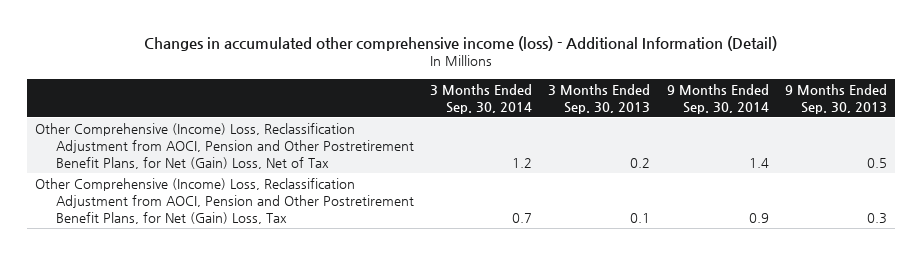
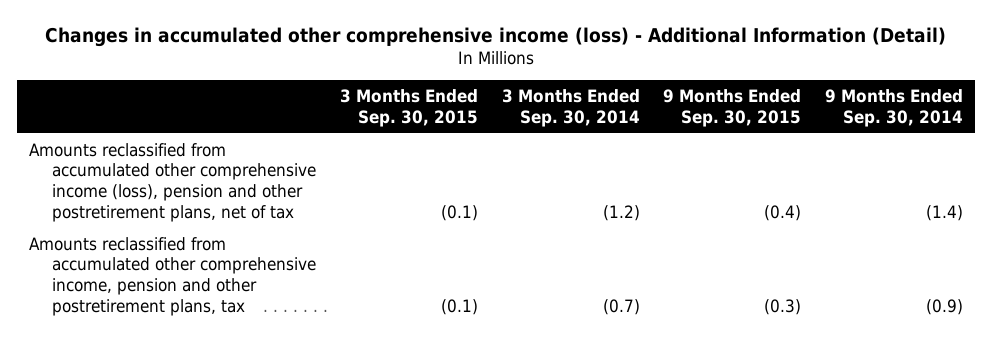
[548,83,651,114] 3 Months Ended Sep. 30, 2013 -> none
[785,83,888,114] 9 Months Ended Sep. 30, 2013 -> none
none -> [339,89,478,127] 3 Months Ended Sep. 30, 2015
none -> [663,89,802,127] 9 Months Ended Sep. 30, 2015
[35,123,414,170] Other Comprehensive (Income) Loss, Reclassification Adjustment from AOCI, Pension and Other Postretirement Benefit Plans, for Net (Gain) Loss, Net of Tax -> [28,142,316,222] Amounts reclassified from accumulated other comprehensive income (loss), pension and other postretirement plans, net of tax
[512,158,533,169] 1.2 -> [602,204,640,221] (1.2)
[748,158,769,169] 1.4 -> [926,204,964,221] (1.4)
[35,178,414,225] Other Comprehensive (Income) Loss, Reclassification Adjustment from AOCI, Pension and Other Postretirement Benefit Plans, for Net (Gain) Loss, Tax -> [28,236,316,316] Amounts reclassified from accumulated other comprehensive income, pension and other postretirement plans, tax
[512,213,533,224] 0.7 -> [602,298,640,315] (0.7)
[748,213,769,224] 0.9 -> [926,298,964,315] (0.9)

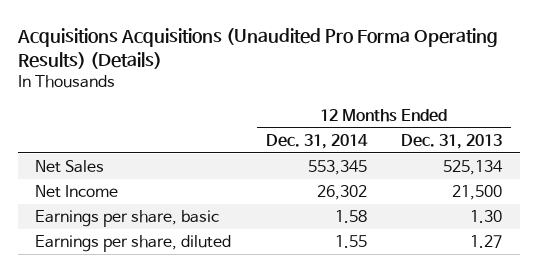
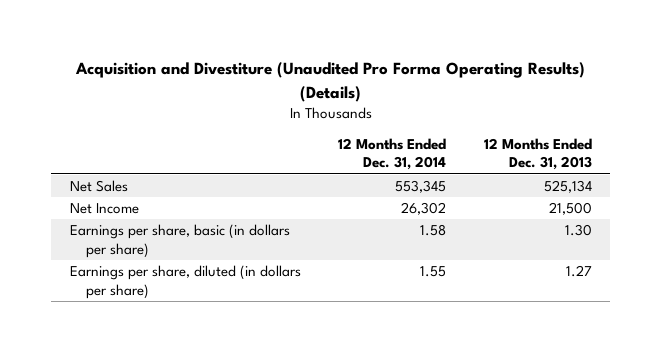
[16,28,498,70] Acquisitions Acquisitions (Unaudited Pro Forma Operating Results) (Details) -> [74,62,585,102] Acquisition and Divestiture (Unaudited Pro Forma Operating Results) (Details)
[35,210,220,228] Earnings per share, basic -> [69,224,290,258] Earnings per share, basic (in dollars per share)
[35,235,232,253] Earnings per share, diluted -> [69,265,301,299] Earnings per share, diluted (in dollars per share)

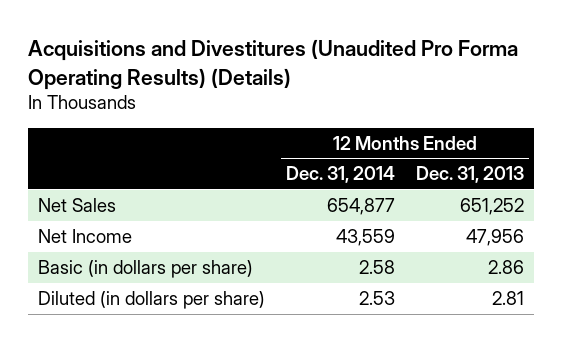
[74,62,585,102] Acquisition and Divestiture (Unaudited Pro Forma Operating Results) (Details) -> [27,39,518,90] Acquisitions and Divestitures (Unaudited Pro Forma Operating Results) (Details)
[395,180,447,194] 553,345 -> [326,198,395,216] 654,877
[543,180,592,194] 525,134 -> [459,198,524,216] 651,252
[401,202,447,216] 26,302 -> [335,229,395,247] 43,559
[548,202,592,216] 21,500 -> [465,229,524,247] 47,956
[69,224,290,258] Earnings per share, basic (in dollars per share) -> [37,260,253,279] Basic (in dollars per share)
[420,224,447,237] 1.58 -> [358,260,395,275] 2.58
[564,224,592,237] 1.30 -> [487,260,524,275] 2.86
[69,265,301,299] Earnings per share, diluted (in dollars per share) -> [37,291,265,310] Diluted (in dollars per share)
[420,266,447,278] 1.55 -> [358,291,395,306] 2.53
[565,265,592,278] 1.27 -> [491,291,524,306] 2.81

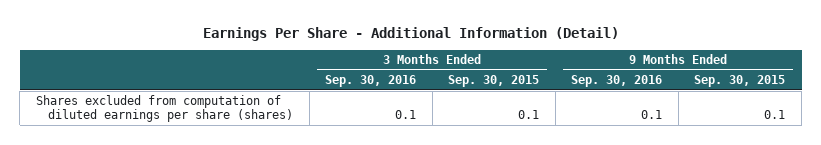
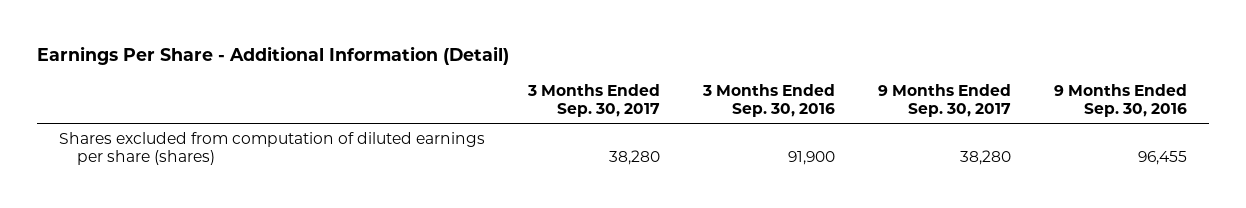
[448,74,540,87] Sep. 30, 2015 -> none
[694,74,786,87] Sep. 30, 2015 -> none
none -> [526,84,660,118] 3 Months Ended Sep. 30, 2017
none -> [878,84,1012,118] 9 Months Ended Sep. 30, 2017
[395,110,417,120] 0.1 -> [788,150,836,165] 91,900
[641,110,663,120] 0.1 -> [1138,150,1188,165] 96,455

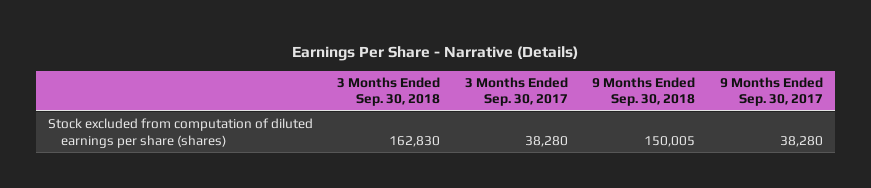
[37,46,510,66] Earnings Per Share - Additional Information (Detail) -> [292,46,579,62] Earnings Per Share - Narrative (Details)
[702,84,836,118] 3 Months Ended Sep. 30, 2016 -> none
[1054,84,1188,118] 9 Months Ended Sep. 30, 2016 -> none
none -> [337,76,441,107] 3 Months Ended Sep. 30, 2018
none -> [592,76,696,107] 9 Months Ended Sep. 30, 2018
[58,131,485,165] Shares excluded from computation of diluted earnings per share (shares) -> [48,118,314,148] Stock excluded from computation of diluted earnings per share (shares)

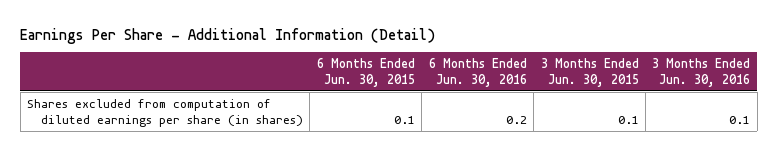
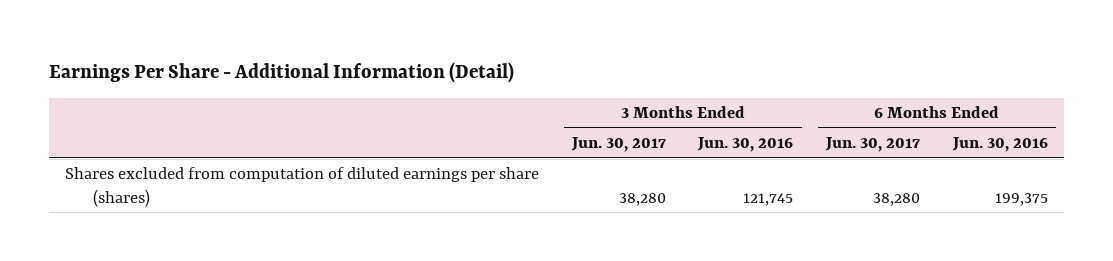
[316,57,415,87] 6 Months Ended Jun. 30, 2015 -> none
[540,57,639,87] 3 Months Ended Jun. 30, 2015 -> none
none -> [570,137,666,153] Jun. 30, 2017
none -> [825,137,921,153] Jun. 30, 2017
[27,98,303,127] Shares excluded from computation of diluted earnings per share (in shares) -> [65,167,540,207] Shares excluded from computation of diluted earnings per share (shares)
[505,115,527,124] 0.2 -> [994,192,1048,206] 199,375
[729,115,751,124] 0.1 -> [743,192,794,206] 121,745

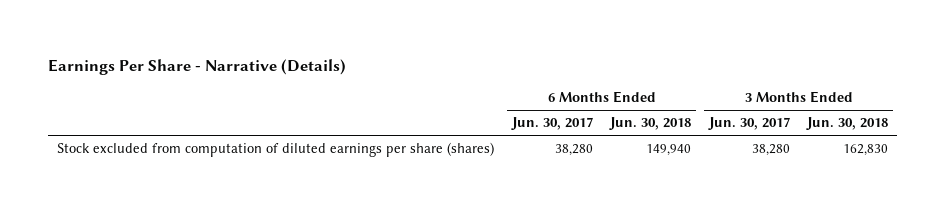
[48,62,514,84] Earnings Per Share - Additional Information (Detail) -> [48,58,347,75] Earnings Per Share - Narrative (Details)
[697,137,794,153] Jun. 30, 2016 -> none
[951,137,1048,153] Jun. 30, 2016 -> none
none -> [609,117,692,131] Jun. 30, 2018
none -> [806,117,889,131] Jun. 30, 2018
[65,167,540,207] Shares excluded from computation of diluted earnings per share (shares) -> [57,142,495,158] Stock excluded from computation of diluted earnings per share (shares)

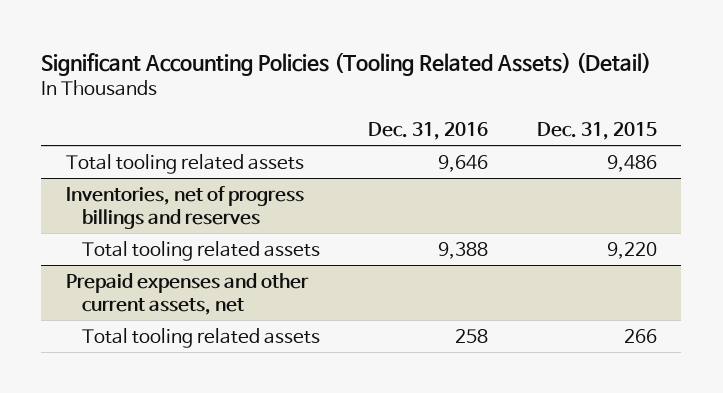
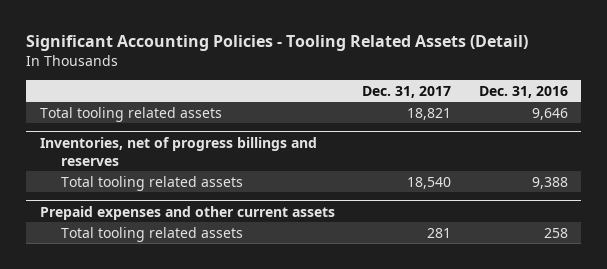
[41,52,652,77] Significant Accounting Policies (Tooling Related Assets) (Detail) -> [25,35,528,52] Significant Accounting Policies - Tooling Related Assets (Detail)
[536,121,657,140] Dec. 31, 2015 -> none
none -> [362,85,452,98] Dec. 31, 2017
[65,272,309,315] Prepaid expenses and other current assets, net -> [39,205,335,220] Prepaid expenses and other current assets

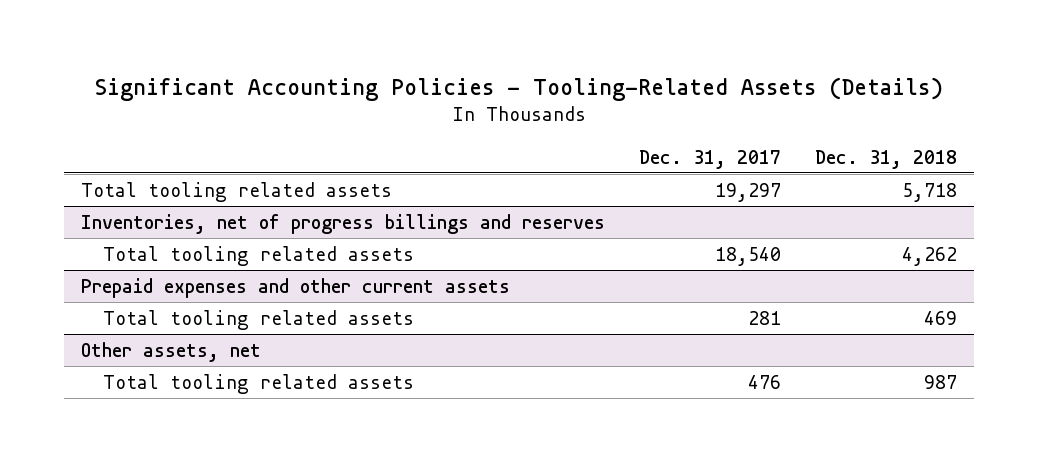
[25,35,528,52] Significant Accounting Policies - Tooling Related Assets (Detail) -> [94,76,944,101] Significant Accounting Policies - Tooling-Related Assets (Details)
[478,85,568,98] Dec. 31, 2016 -> none
none -> [814,149,957,169] Dec. 31, 2018
[407,107,452,120] 18,821 -> [715,182,782,202] 19,297
none -> [81,341,262,362] Other assets, net
none -> [103,373,415,394] Total tooling related assets

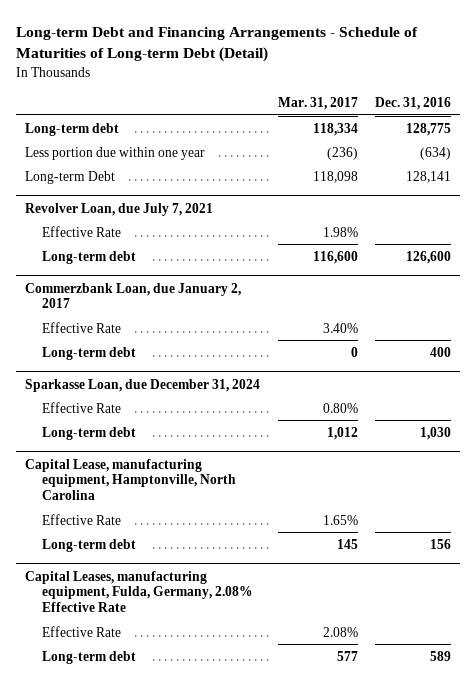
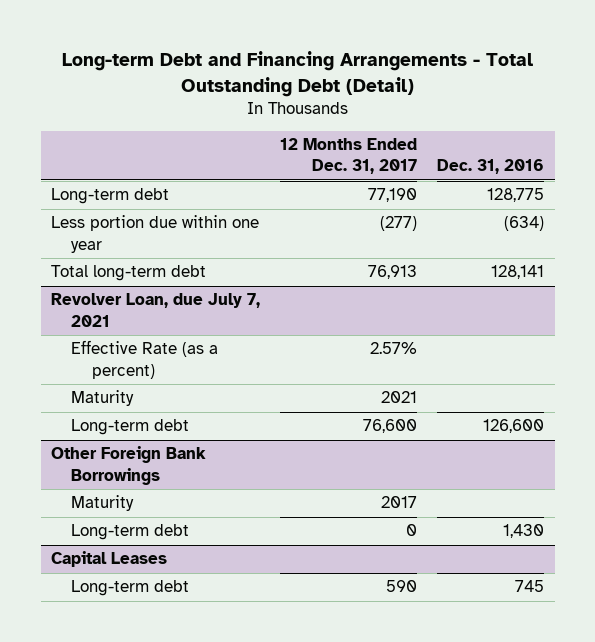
[15,26,418,63] Long-term Debt and Financing Arrangements - Schedule of Maturities of Long-term Debt (Detail) -> [61,51,533,98] Long-term Debt and Financing Arrangements - Total Outstanding Debt (Detail)
[277,96,358,110] Mar. 31, 2017 -> none
none -> [280,138,418,175] 12 Months Ended Dec. 31, 2017
[24,170,115,184] Long-term Debt -> [50,265,206,282] Total long-term debt
[42,225,122,237] Effective Rate -> [71,340,219,379] Effective Rate (as a percent)
none -> [71,390,135,407] Maturity
[42,321,122,333] Effective Rate -> none
[42,401,122,413] Effective Rate -> none
[24,458,237,501] Capital Lease, manufacturing equipment, Hamptonville, North Carolina -> none
[42,513,122,525] Effective Rate -> none
[42,538,137,552] Long-term debt -> none
[24,570,254,613] Capital Leases, manufacturing equipment, Fulda, Germany, 2.08% Effective Rate -> none
[42,625,122,637] Effective Rate -> none
[42,650,137,664] Long-term debt -> none
[24,282,241,309] Commerzbank Loan, due January 2, 2017 -> [50,446,206,485] Other Foreign Bank Borrowings
none -> [71,495,135,512] Maturity
[430,346,452,357] 400 -> [503,524,545,539] 1,430
[24,378,260,392] Sparkasse Loan, due December 31, 2024 -> [50,551,167,568] Capital Leases
[420,426,452,440] 1,030 -> [515,580,545,593] 745

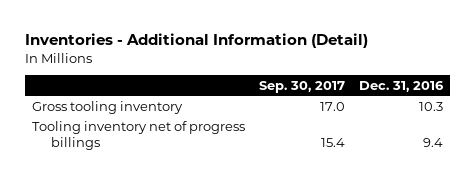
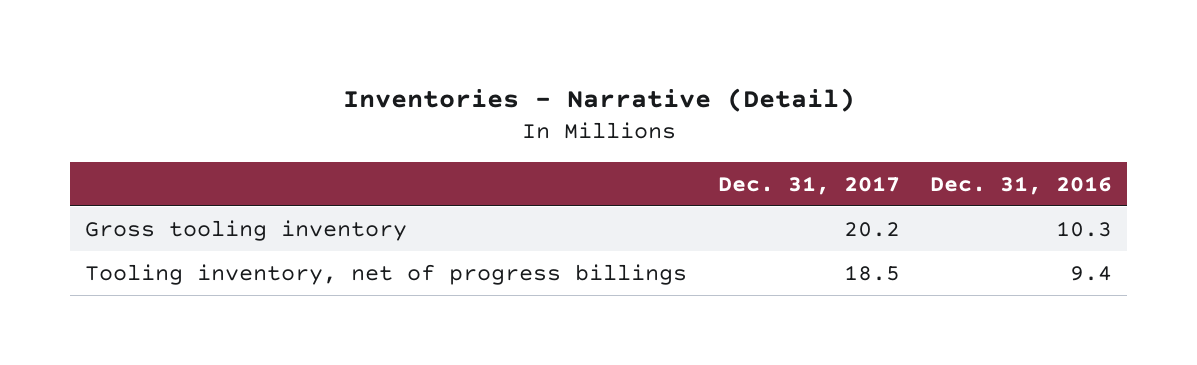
[25,33,369,49] Inventories - Additional Information (Detail) -> [342,87,855,112] Inventories - Narrative (Detail)
[258,80,345,93] Sep. 30, 2017 -> none
none -> [717,175,900,195] Dec. 31, 2017
[32,120,246,150] Tooling inventory net of progress billings -> [85,264,688,286] Tooling inventory, net of progress billings

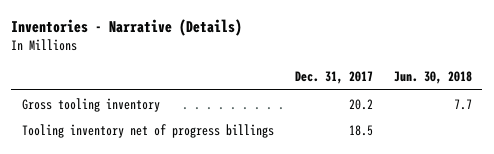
[342,87,855,112] Inventories - Narrative (Detail) -> [11,18,243,36] Inventories - Narrative (Details)
[929,175,1112,195] Dec. 31, 2016 -> none
none -> [393,71,472,85] Jun. 30, 2018
[85,264,688,286] Tooling inventory, net of progress billings -> [21,123,274,138] Tooling inventory net of progress billings

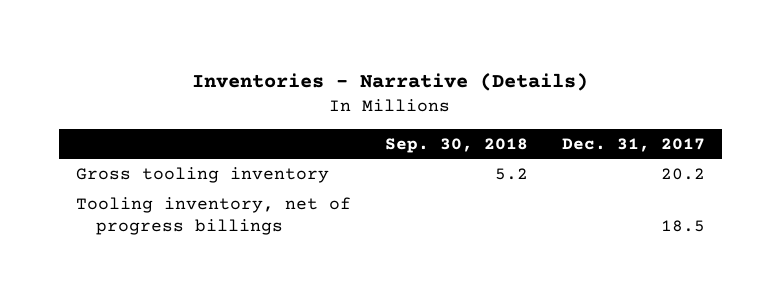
[393,71,472,85] Jun. 30, 2018 -> none
none -> [384,137,528,153] Sep. 30, 2018
[21,123,274,138] Tooling inventory net of progress billings -> [75,197,351,236] Tooling inventory, net of progress billings

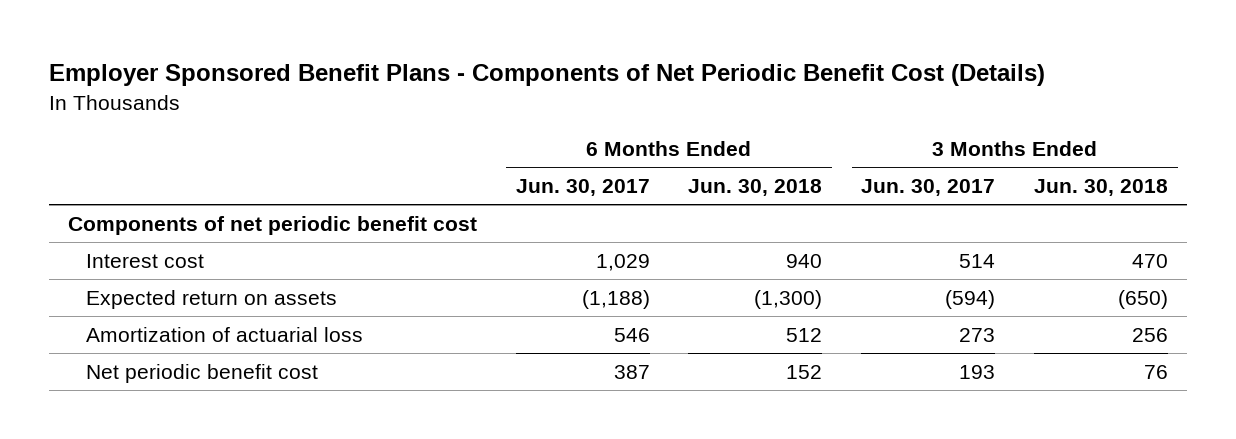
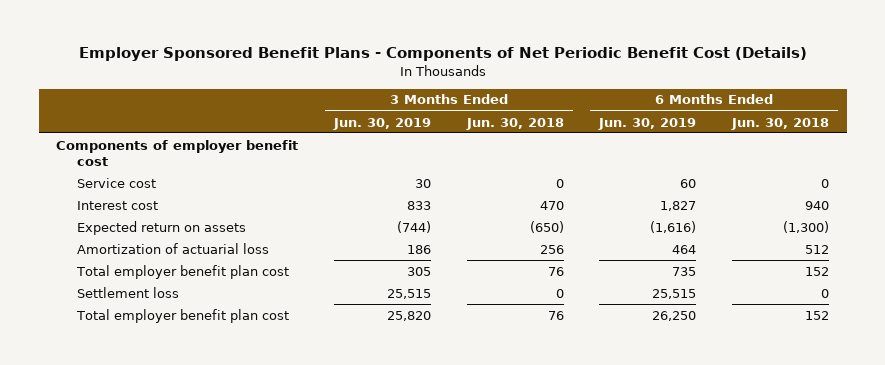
[515,179,650,197] Jun. 30, 2017 -> none
[861,179,996,197] Jun. 30, 2017 -> none
none -> [333,117,432,130] Jun. 30, 2019
none -> [598,117,697,130] Jun. 30, 2019
[67,215,477,235] Components of net periodic benefit cost -> [56,139,299,166] Components of employer benefit cost
none -> [76,177,156,188] Service cost
[86,363,319,383] Net periodic benefit cost -> [75,264,289,279] Total employer benefit plan cost
none -> [76,286,179,298] Settlement loss
none -> [75,308,289,323] Total employer benefit plan cost

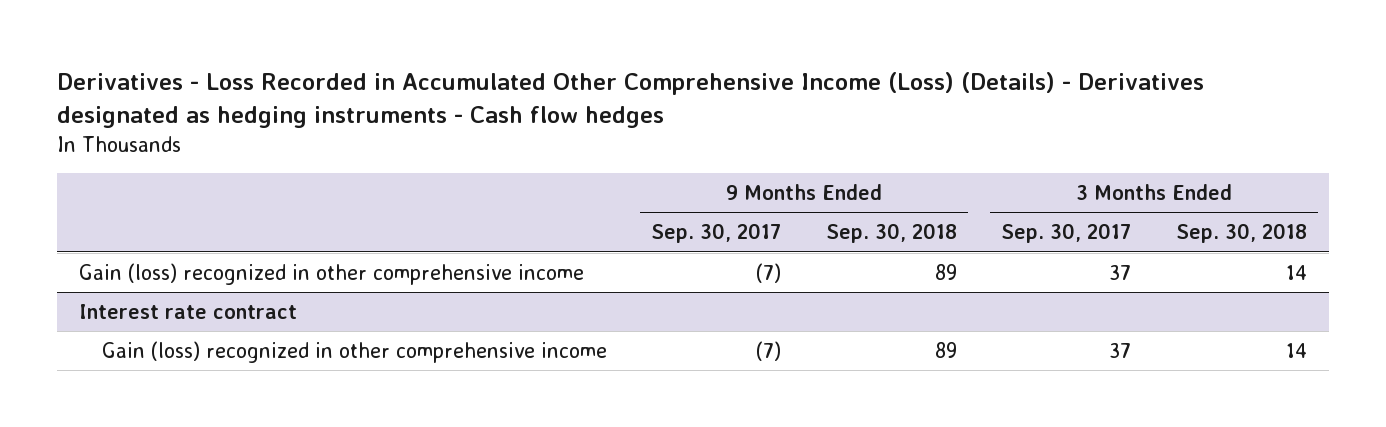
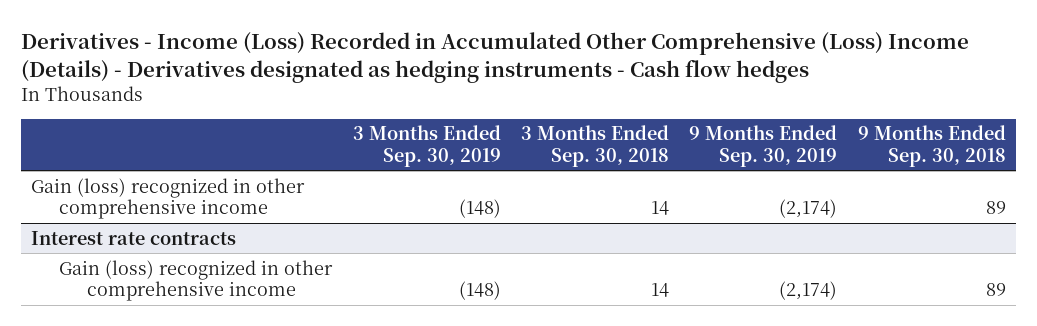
[56,72,1204,129] Derivatives - Loss Recorded in Accumulated Other Comprehensive Income (Loss) (Details) - Derivatives designated as hedging instruments - Cash flow hedges -> [21,31,970,83] Derivatives - Income (Loss) Recorded in Accumulated Other Comprehensive (Loss) Income (Details) - Derivatives designated as hedging instruments - Cash flow hedges
[651,223,782,244] Sep. 30, 2017 -> none
[1001,223,1132,244] Sep. 30, 2017 -> none
none -> [352,125,501,167] 3 Months Ended Sep. 30, 2019
none -> [689,125,838,167] 9 Months Ended Sep. 30, 2019
[79,303,298,319] Interest rate contract -> [31,230,237,245] Interest rate contracts

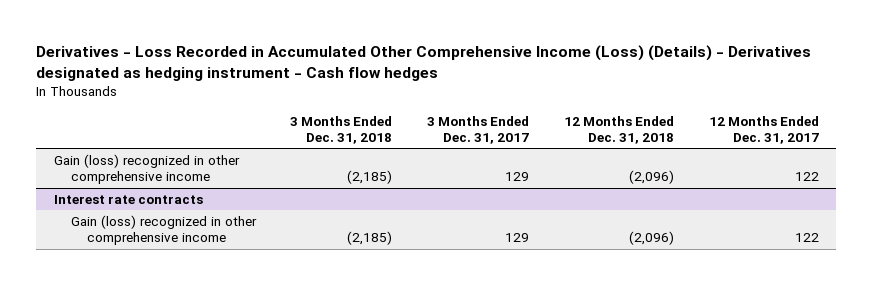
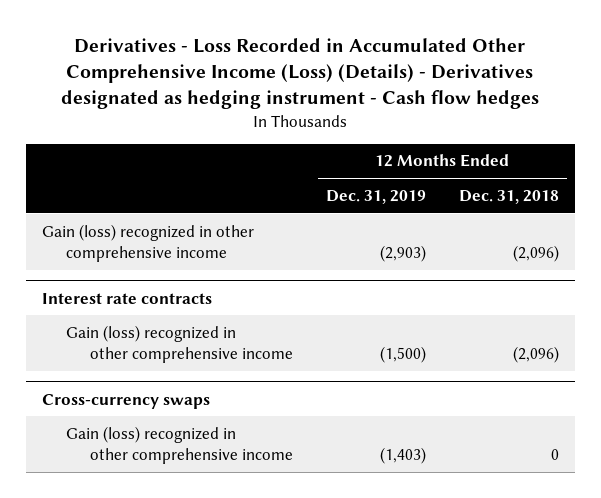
[290,115,393,145] 3 Months Ended Dec. 31, 2018 -> none
[427,115,530,145] 3 Months Ended Dec. 31, 2017 -> none
[708,115,819,145] 12 Months Ended Dec. 31, 2017 -> none
none -> [325,189,426,204] Dec. 31, 2019
none -> [42,393,211,409] Cross-currency swaps
none -> [66,425,294,465] Gain (loss) recognized in other comprehensive income

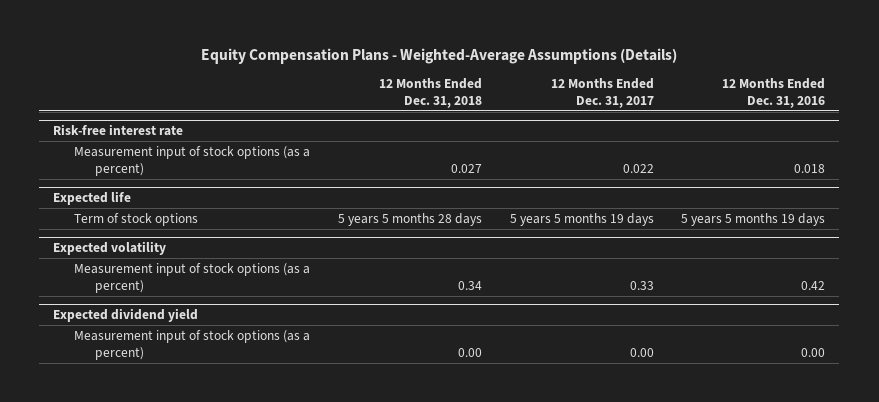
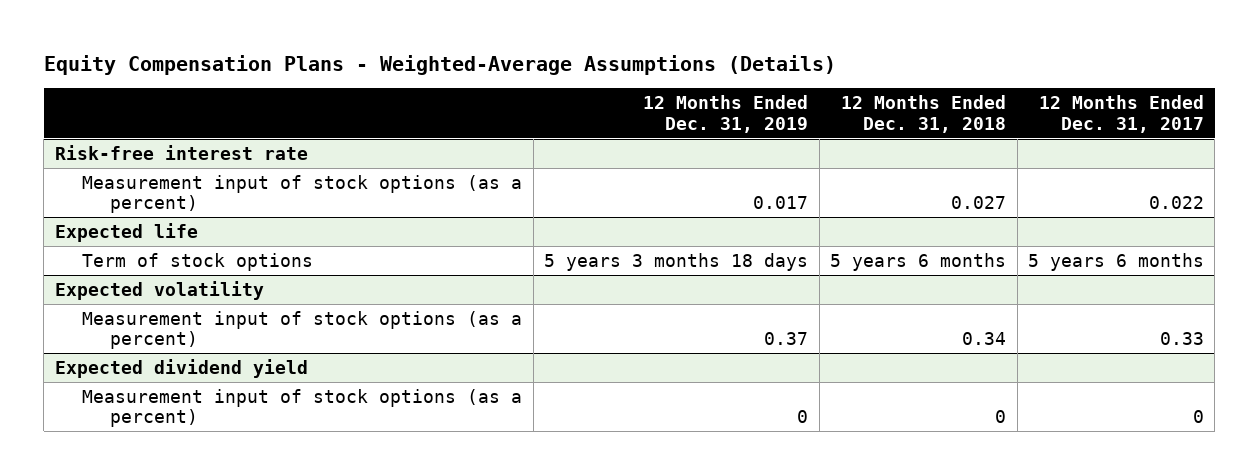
[722,77,826,108] 12 Months Ended Dec. 31, 2016 -> none
none -> [643,94,809,133] 12 Months Ended Dec. 31, 2019
[337,212,482,226] 5 years 5 months 28 days -> [830,252,1007,271] 5 years 6 months
[509,212,654,226] 5 years 5 months 19 days -> [1027,252,1204,271] 5 years 6 months
[457,347,482,357] 0.00 -> [995,410,1007,424] 0
[629,347,654,357] 0.00 -> [1192,410,1204,424] 0

